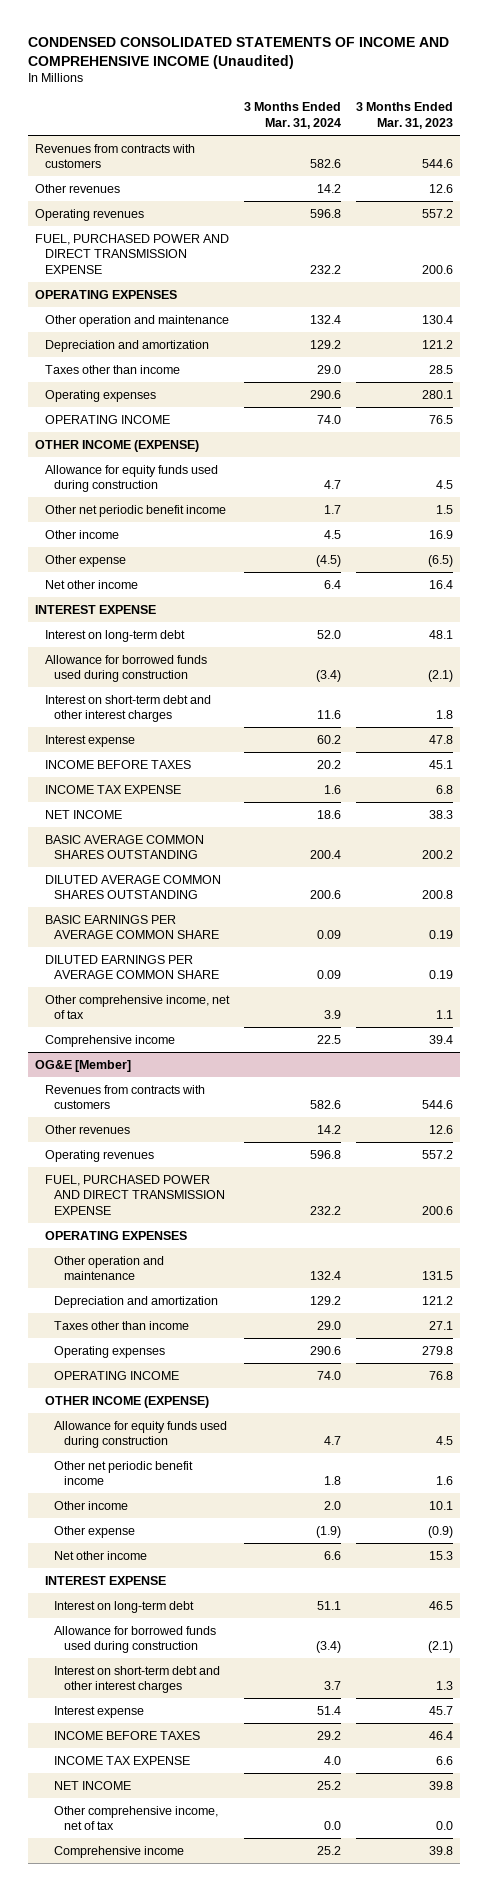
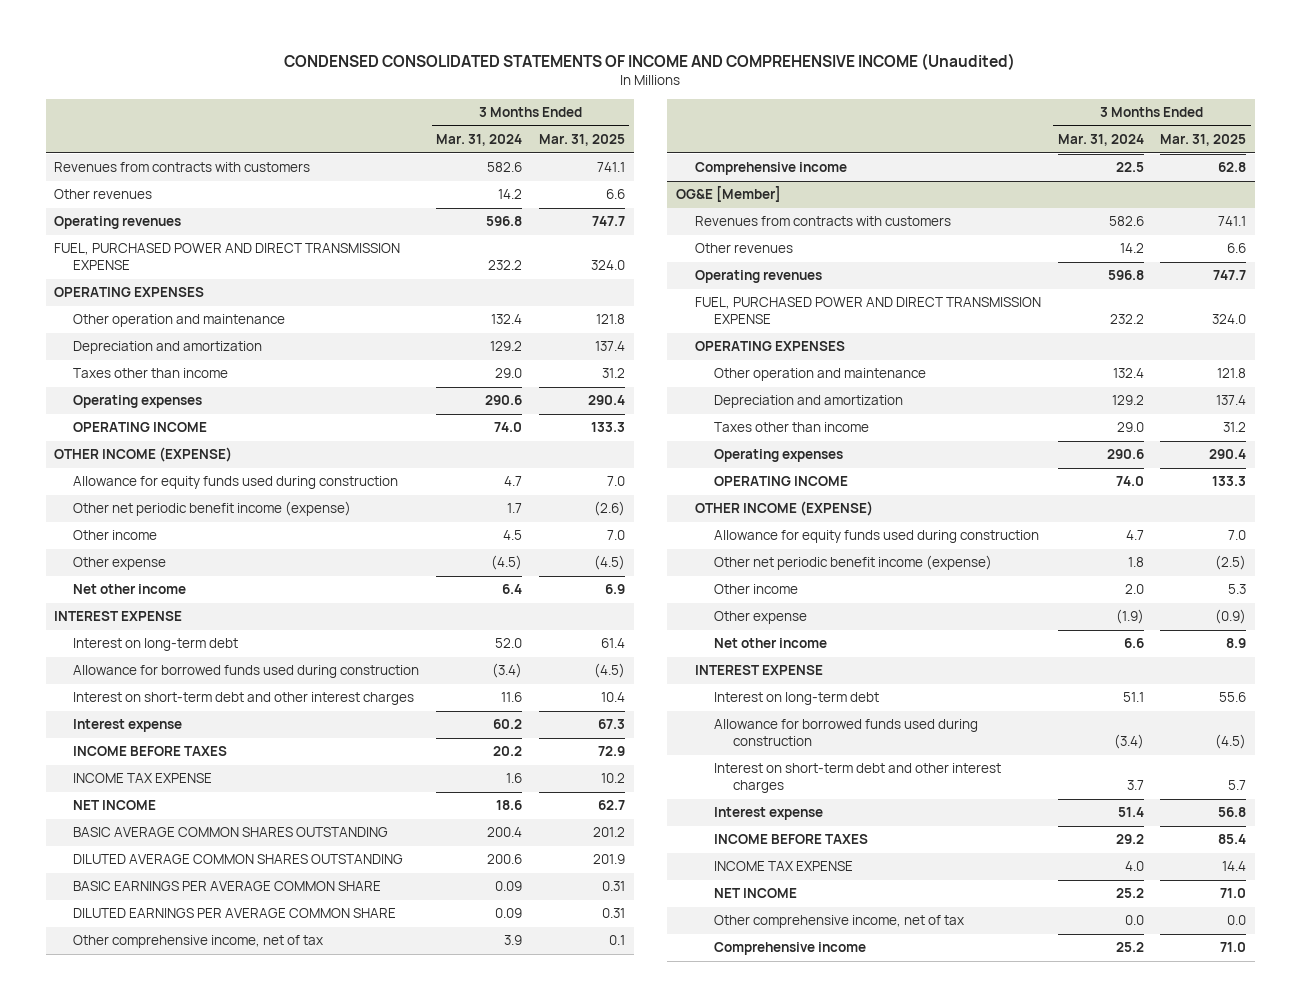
[355,102,453,129] 3 Months Ended Mar. 31, 2023 -> none
none -> [539,134,626,147] Mar. 31, 2025
[44,504,226,517] Other net periodic benefit income -> [73,501,352,517] Other net periodic benefit income (expense)
[54,1460,194,1486] Other net periodic benefit income -> [713,555,992,571] Other net periodic benefit income (expense)

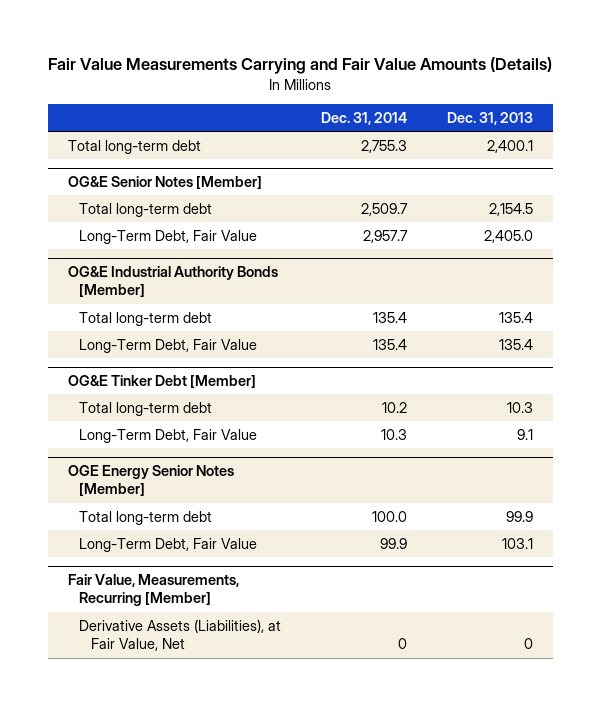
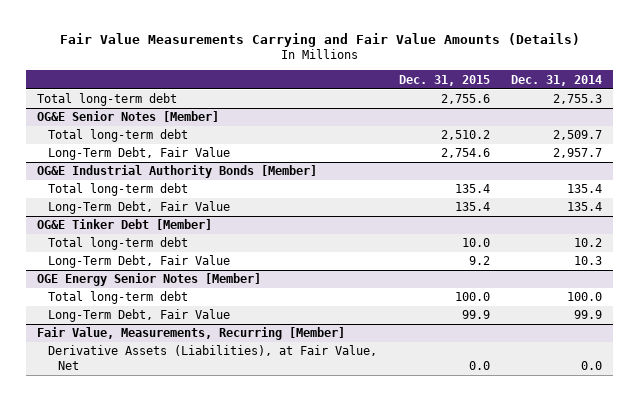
[446,111,533,125] Dec. 31, 2013 -> none
none -> [398,74,490,86] Dec. 31, 2015
[398,638,408,650] 0 -> [581,360,603,370] 0.0

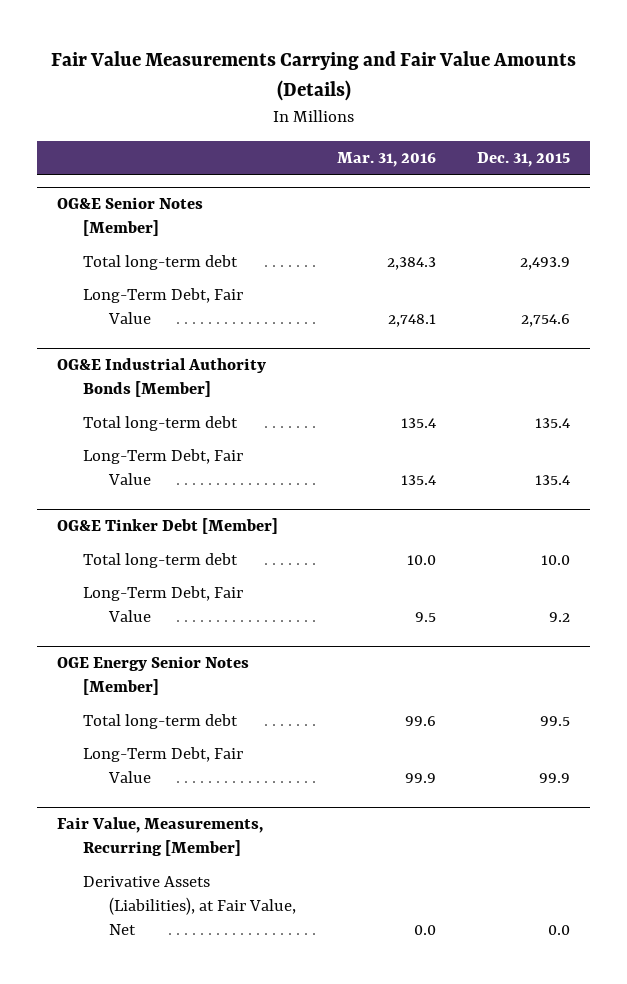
[511,74,603,86] Dec. 31, 2014 -> none
none -> [336,151,436,167] Mar. 31, 2016
[37,93,178,107] Total long-term debt -> none
[440,130,490,141] 2,510.2 -> [519,257,570,271] 2,493.9
[454,292,490,302] 100.0 -> [539,716,570,727] 99.5

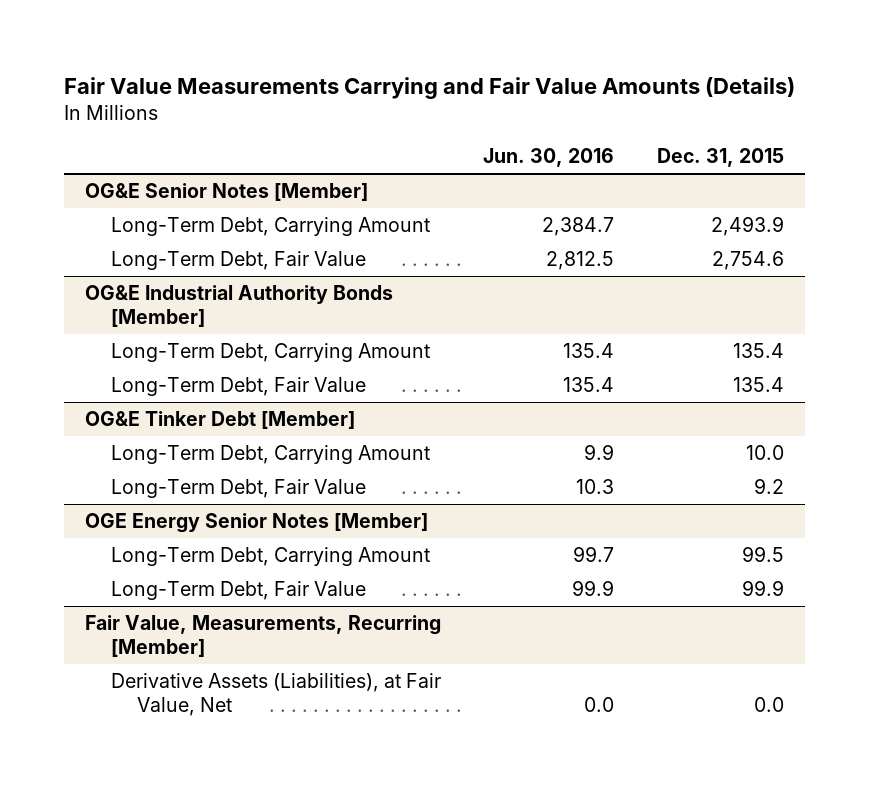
[336,151,436,167] Mar. 31, 2016 -> none
none -> [483,148,615,168] Jun. 30, 2016
[83,255,239,271] Total long-term debt -> [111,216,431,236] Long-Term Debt, Carrying Amount
[83,416,239,432] Total long-term debt -> [111,342,431,362] Long-Term Debt, Carrying Amount
[83,553,239,569] Total long-term debt -> [111,444,431,464] Long-Term Debt, Carrying Amount
[83,714,239,730] Total long-term debt -> [111,546,431,566] Long-Term Debt, Carrying Amount

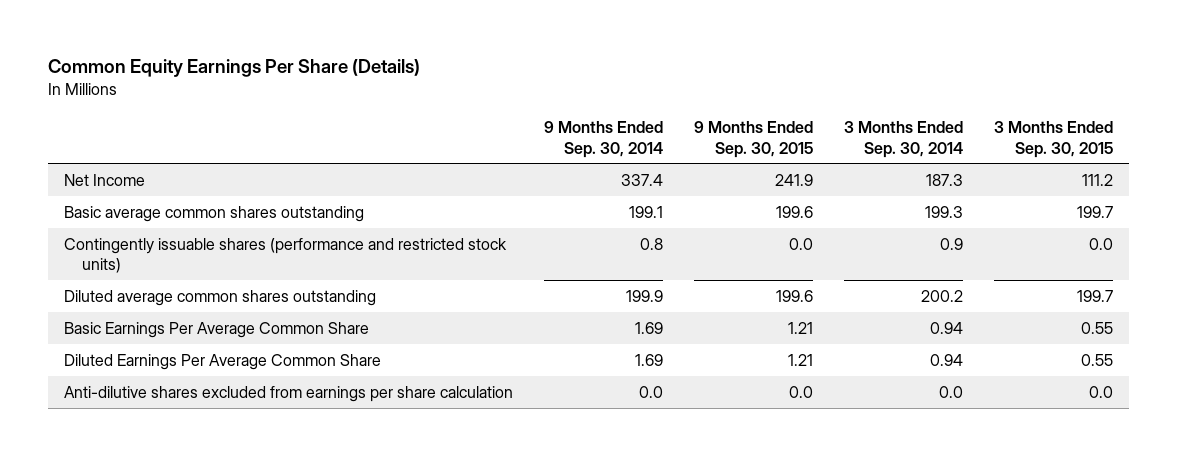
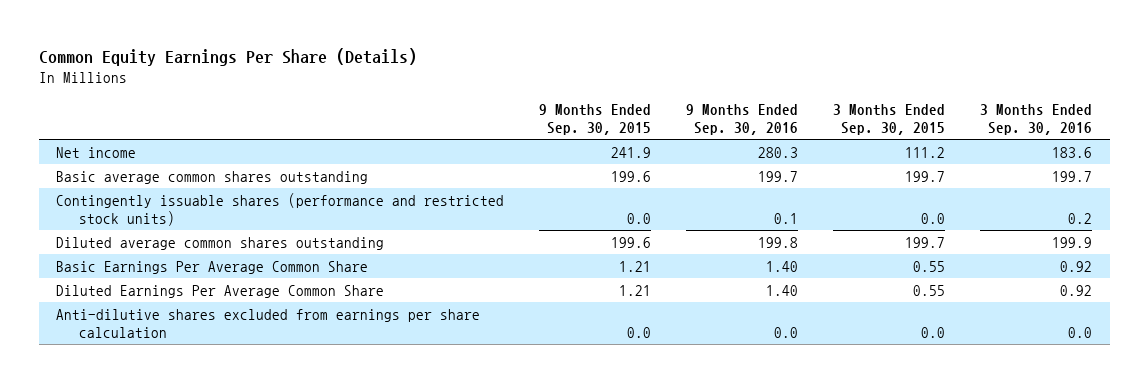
[543,121,663,158] 9 Months Ended Sep. 30, 2014 -> none
[844,121,964,158] 3 Months Ended Sep. 30, 2014 -> none
none -> [686,104,799,136] 9 Months Ended Sep. 30, 2016
none -> [980,104,1093,136] 3 Months Ended Sep. 30, 2016
[63,173,145,186] Net Income -> [56,146,137,158] Net income

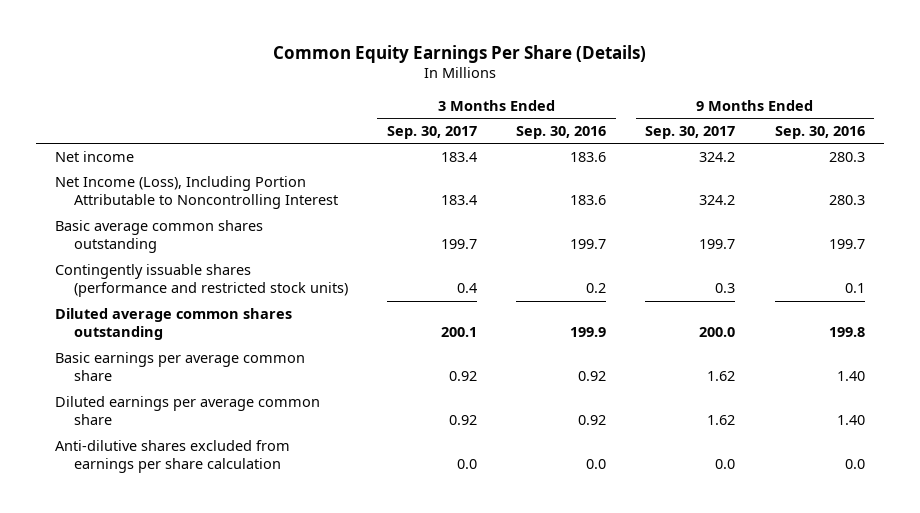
[539,104,652,136] 9 Months Ended Sep. 30, 2015 -> none
[833,104,946,136] 3 Months Ended Sep. 30, 2015 -> none
none -> [387,125,478,139] Sep. 30, 2017
none -> [645,125,736,139] Sep. 30, 2017
none -> [55,175,339,210] Net Income (Loss), Including Portion Attributable to Noncontrolling Interest
[56,260,369,274] Basic Earnings Per Average Common Share -> [55,351,306,382] Basic earnings per average common share
[56,284,385,298] Diluted Earnings Per Average Common Share -> [55,395,321,426] Diluted earnings per average common share

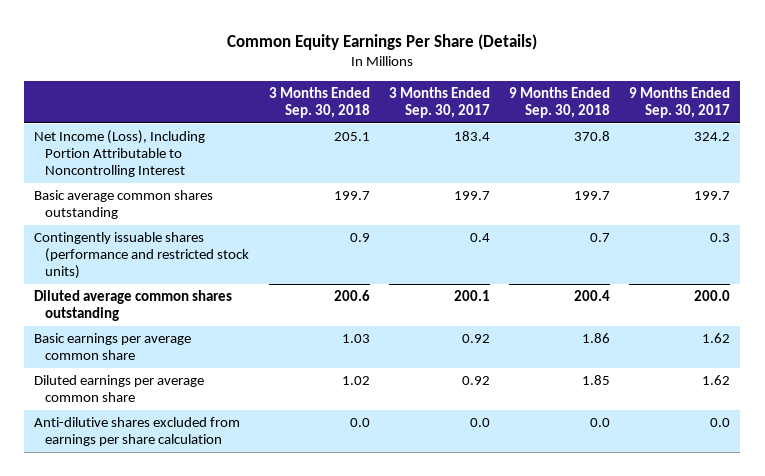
[516,125,607,139] Sep. 30, 2016 -> none
[774,125,865,139] Sep. 30, 2016 -> none
none -> [268,86,370,118] 3 Months Ended Sep. 30, 2018
none -> [509,86,611,118] 9 Months Ended Sep. 30, 2018
[55,150,135,162] Net income -> none

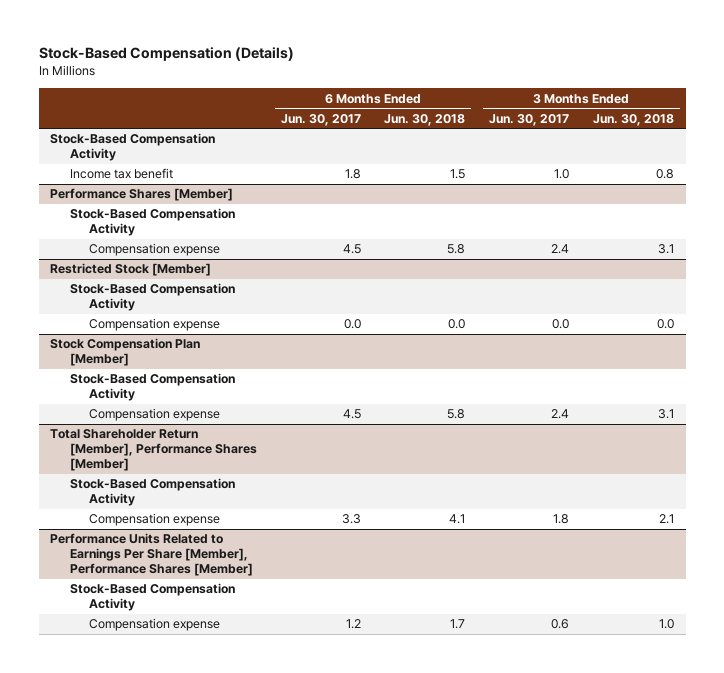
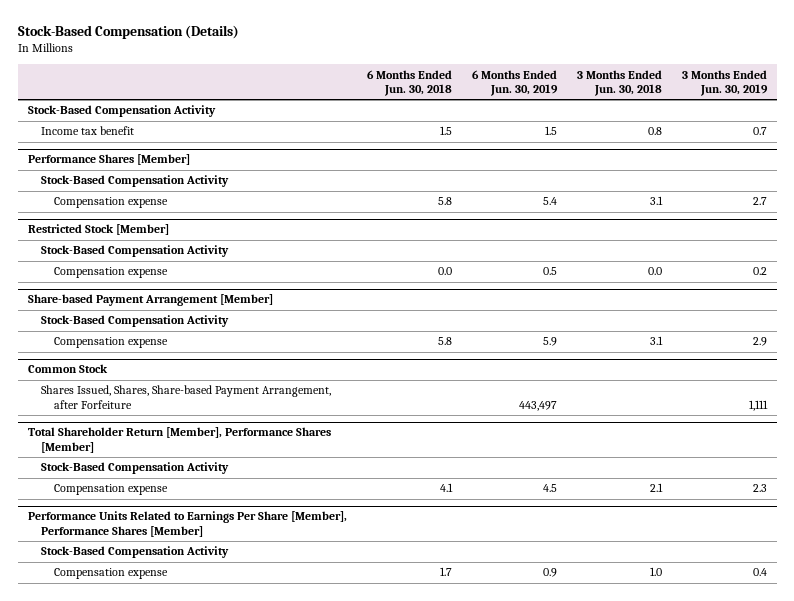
[280,113,361,126] Jun. 30, 2017 -> none
[489,113,570,126] Jun. 30, 2017 -> none
none -> [471,69,558,96] 6 Months Ended Jun. 30, 2019
none -> [681,69,768,96] 3 Months Ended Jun. 30, 2019
[50,338,201,367] Stock Compensation Plan [Member] -> [27,294,273,307] Share-based Payment Arrangement [Member]
none -> [27,364,108,374] Common Stock
none -> [40,385,331,409] Shares Issued, Shares, Share-based Payment Arrangement, after Forfeiture

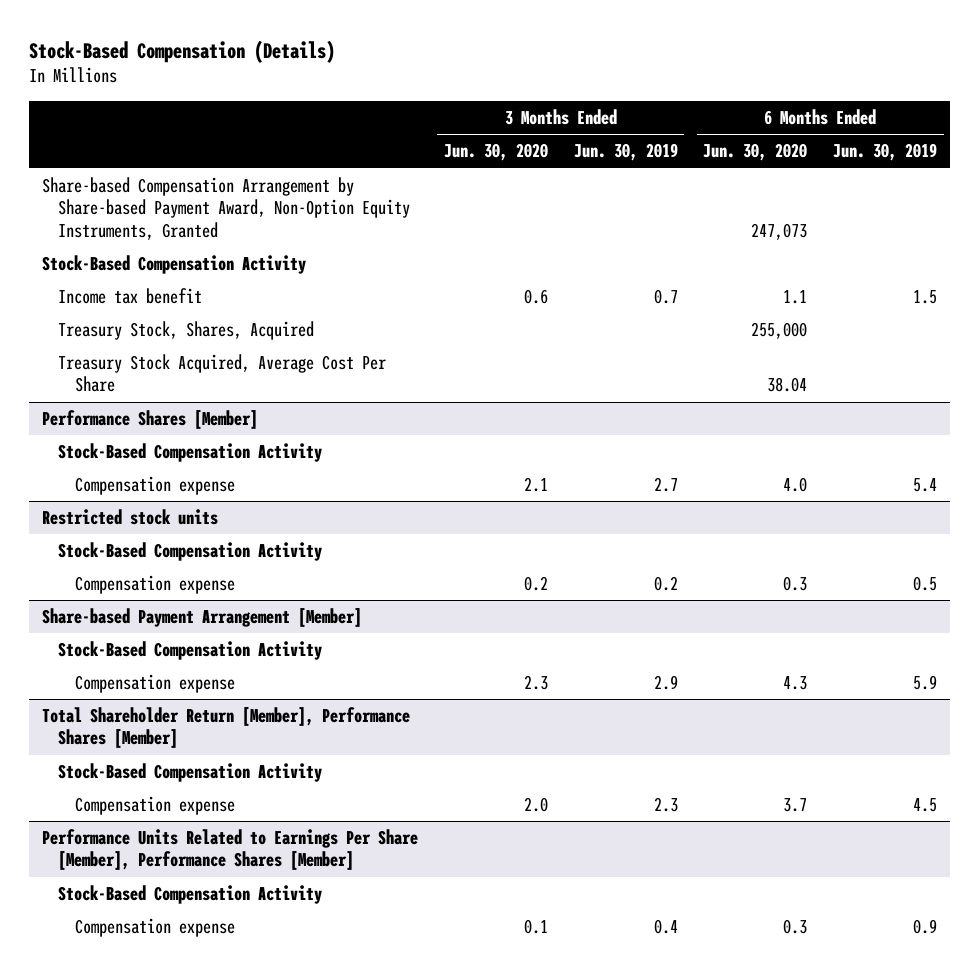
[366,69,452,96] 6 Months Ended Jun. 30, 2018 -> none
[576,69,662,96] 3 Months Ended Jun. 30, 2018 -> none
none -> [443,143,548,162] Jun. 30, 2020
none -> [703,143,808,162] Jun. 30, 2020
none -> [41,177,411,240] Share-based Compensation Arrangement by Share-based Payment Award, Non-Option Equity Instruments, Granted
none -> [58,321,315,341] Treasury Stock, Shares, Acquired
none -> [58,354,387,393] Treasury Stock Acquired, Average Cost Per Share
[27,224,169,236] Restricted Stock [Member] -> [41,509,218,526] Restricted stock units
[27,364,108,374] Common Stock -> none
[40,385,331,409] Shares Issued, Shares, Share-based Payment Arrangement, after Forfeiture -> none

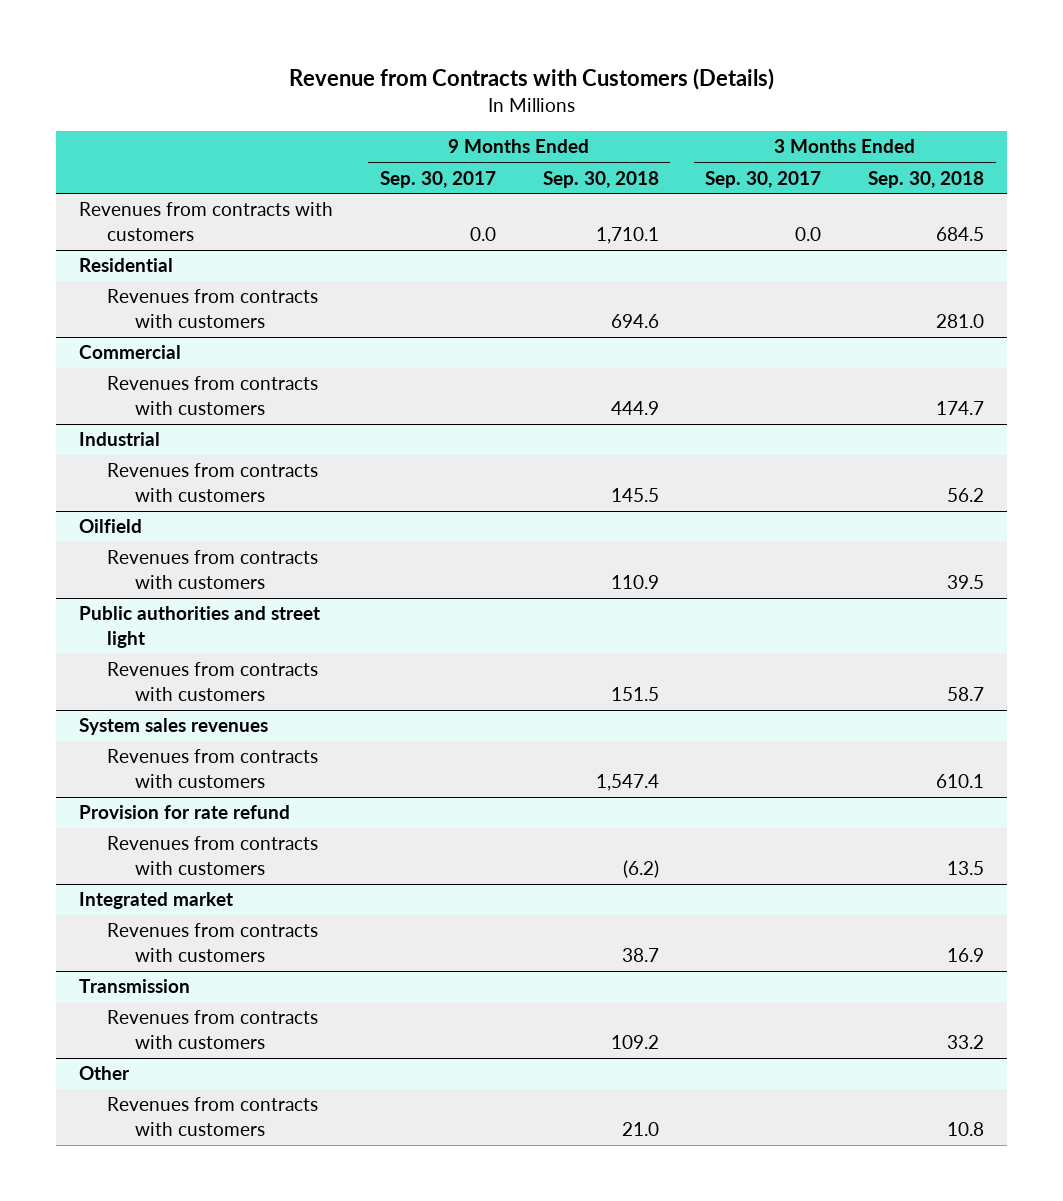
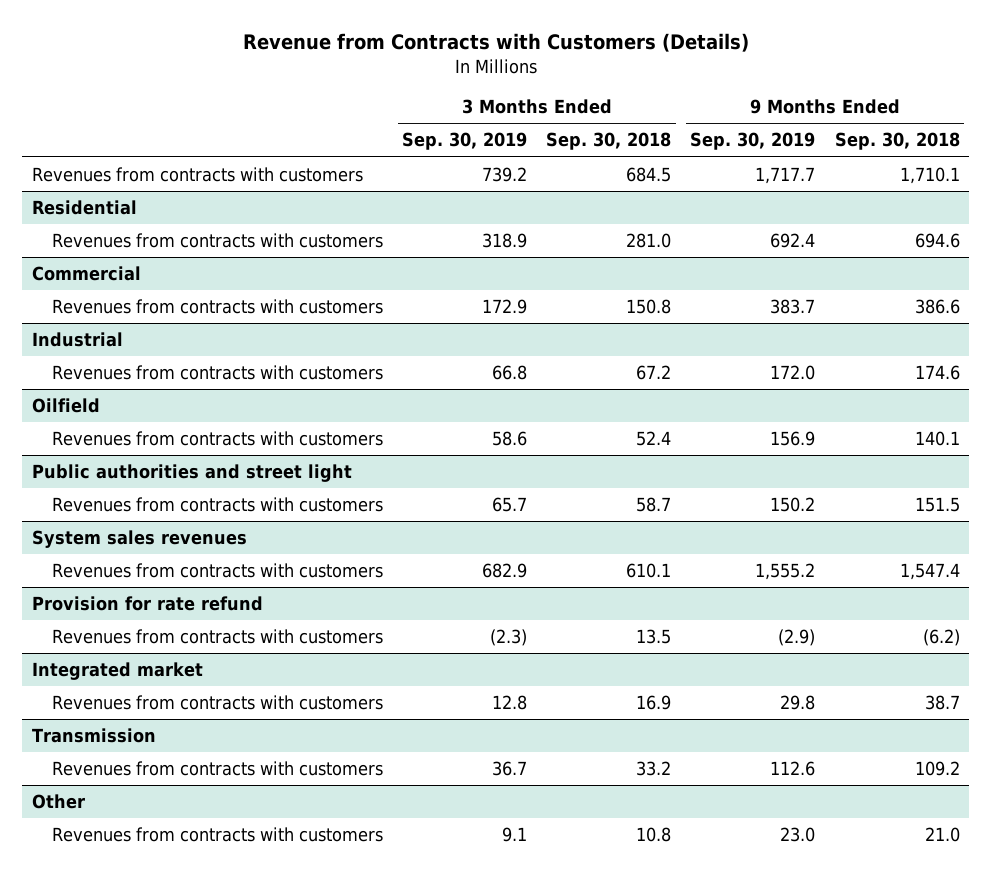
[380,170,497,188] Sep. 30, 2017 -> none
[705,170,822,188] Sep. 30, 2017 -> none
none -> [402,132,528,151] Sep. 30, 2019
none -> [690,132,816,151] Sep. 30, 2019
[610,400,659,415] 444.9 -> [914,298,960,314] 386.6
[935,400,984,415] 174.7 -> [626,298,672,314] 150.8
[610,487,659,502] 145.5 -> [914,364,960,380] 174.6
[946,487,984,502] 56.2 -> [636,364,672,380] 67.2
[610,574,659,589] 110.9 -> [914,430,960,446] 140.1
[946,574,984,589] 39.5 -> [636,430,672,446] 52.4

